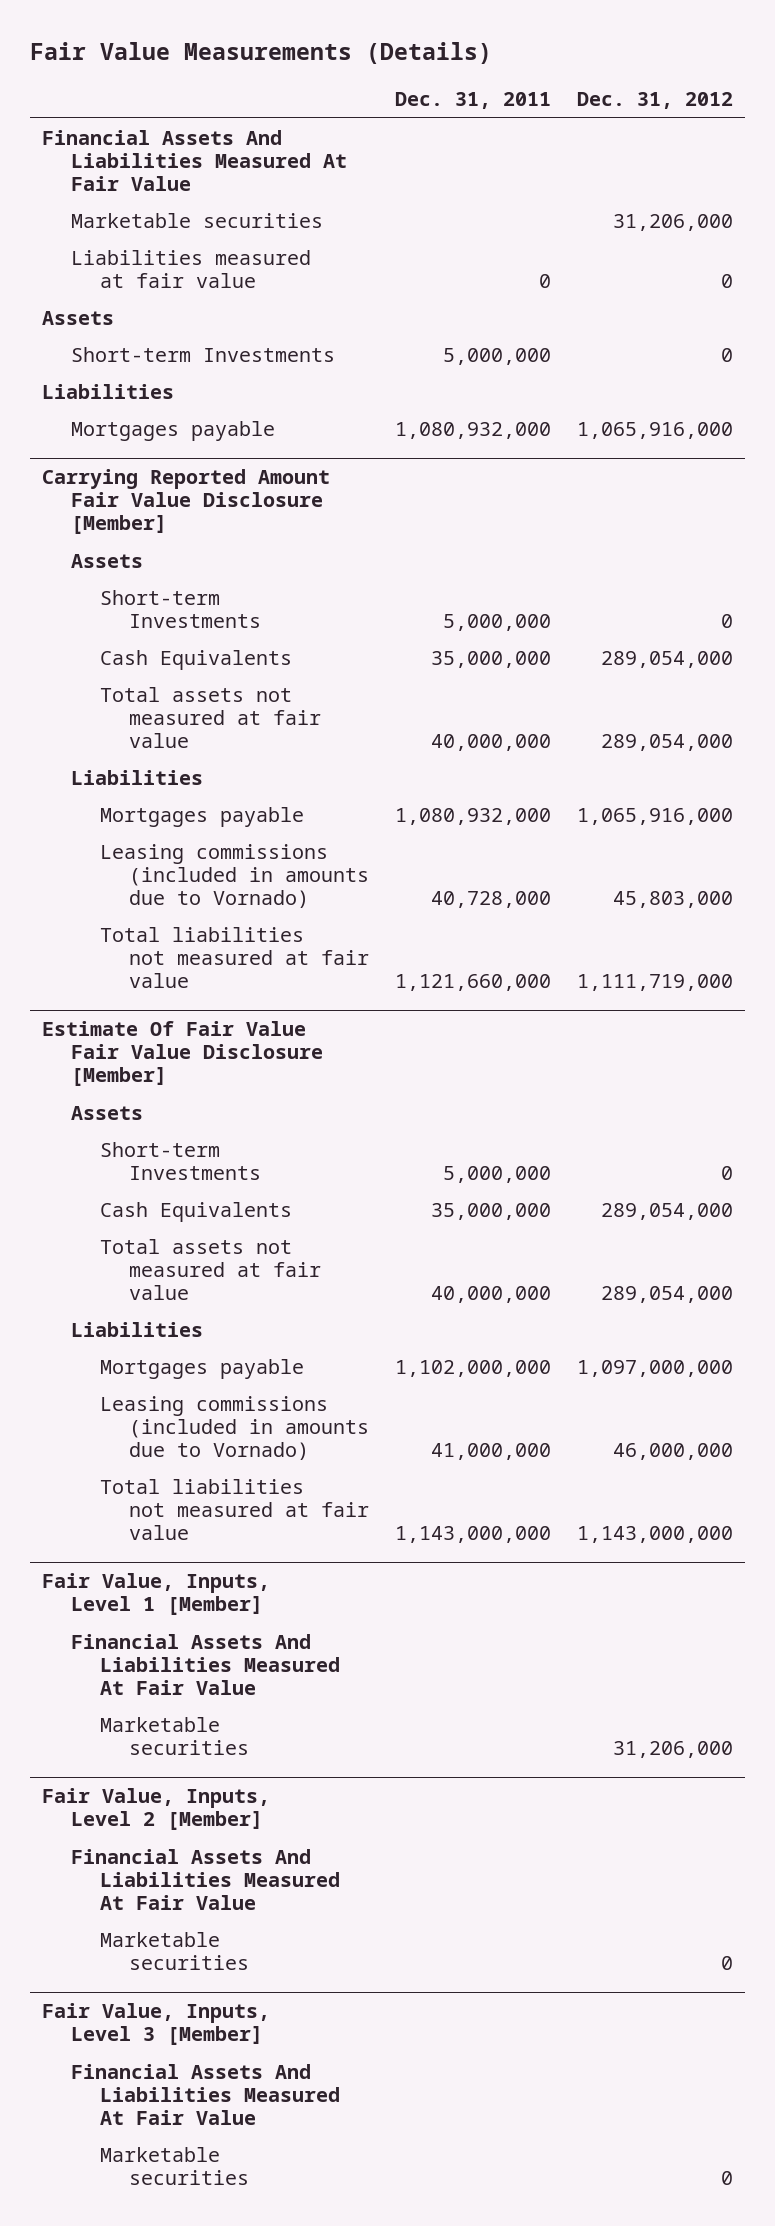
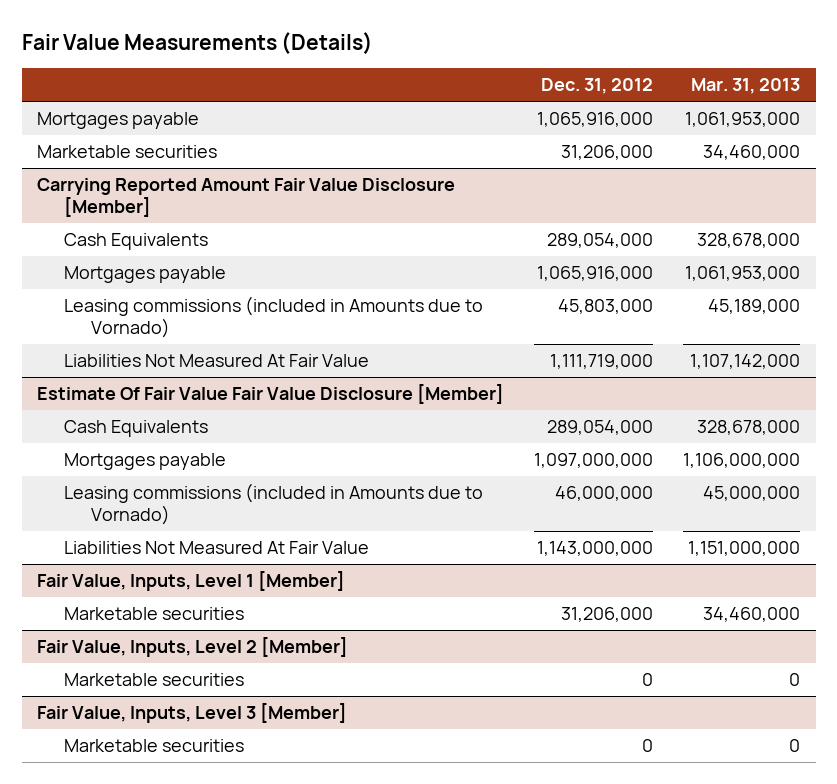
[394,92,551,110] Dec. 31, 2011 -> none
none -> [691,78,801,95] Mar. 31, 2013
[42,129,348,191] Financial Assets And Liabilities Measured At Fair Value -> none
[71,249,312,288] Liabilities measured at fair value -> none
[42,310,115,325] Assets -> none
[71,346,336,362] Short-term Investments -> none
[42,383,175,399] Liabilities -> none
[71,212,324,228] Marketable securities -> [36,145,217,159] Marketable securities
[71,553,144,568] Assets -> none
[100,589,262,628] Short-term Investments -> none
[100,686,322,748] Total assets not measured at fair value -> none
[71,769,204,785] Liabilities -> none
[100,843,370,908] Leasing commissions (included in amounts due to Vornado) -> [63,296,483,339] Leasing commissions (included in Amounts due to Vornado)
[100,926,370,988] Total liabilities not measured at fair value -> [63,354,369,368] Liabilities Not Measured At Fair Value
[71,1105,144,1120] Assets -> none
[100,1141,262,1180] Short-term Investments -> none
[100,1238,322,1300] Total assets not measured at fair value -> none
[71,1321,204,1337] Liabilities -> none
[100,1395,370,1460] Leasing commissions (included in amounts due to Vornado) -> [63,483,483,526] Leasing commissions (included in Amounts due to Vornado)
[100,1478,370,1540] Total liabilities not measured at fair value -> [63,541,369,555] Liabilities Not Measured At Fair Value
[71,1633,341,1695] Financial Assets And Liabilities Measured At Fair Value -> none
[71,1848,341,1910] Financial Assets And Liabilities Measured At Fair Value -> none
[71,2063,341,2125] Financial Assets And Liabilities Measured At Fair Value -> none

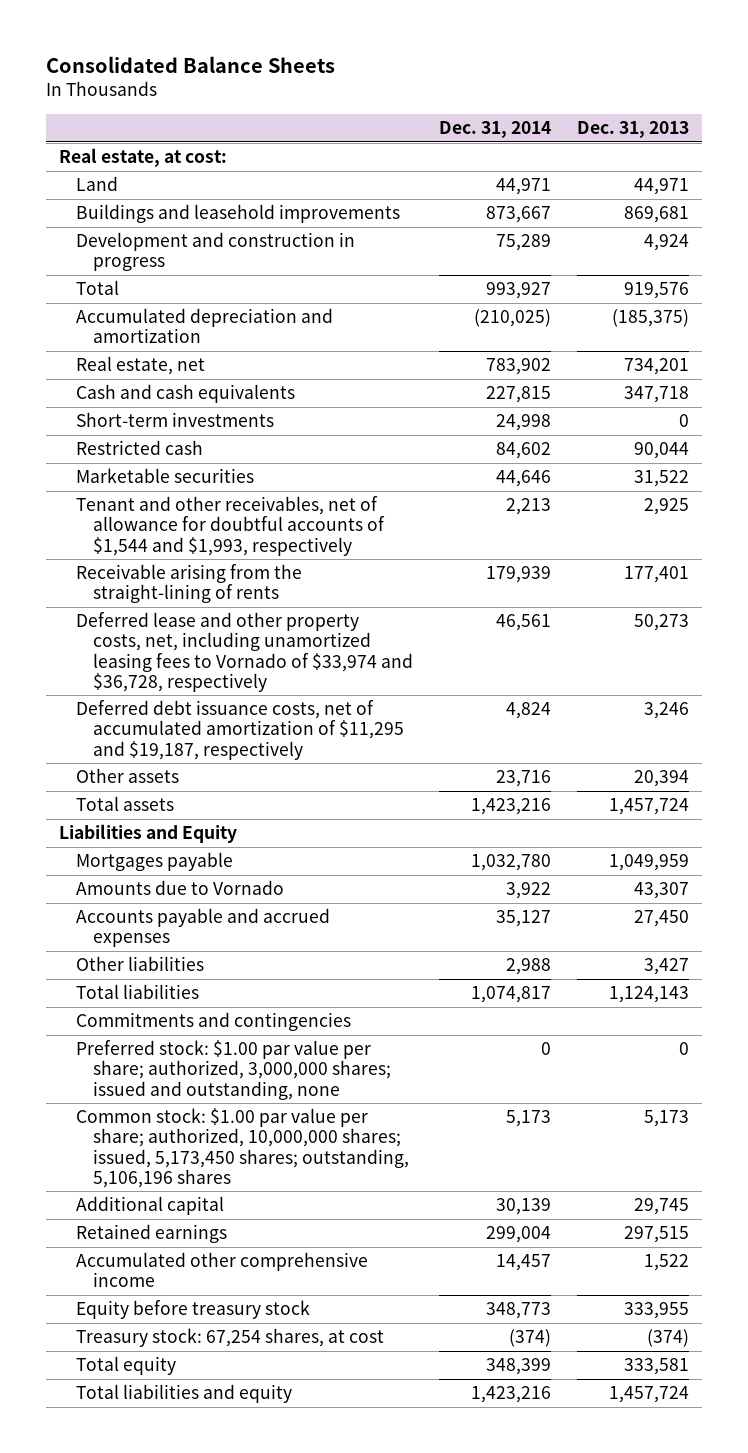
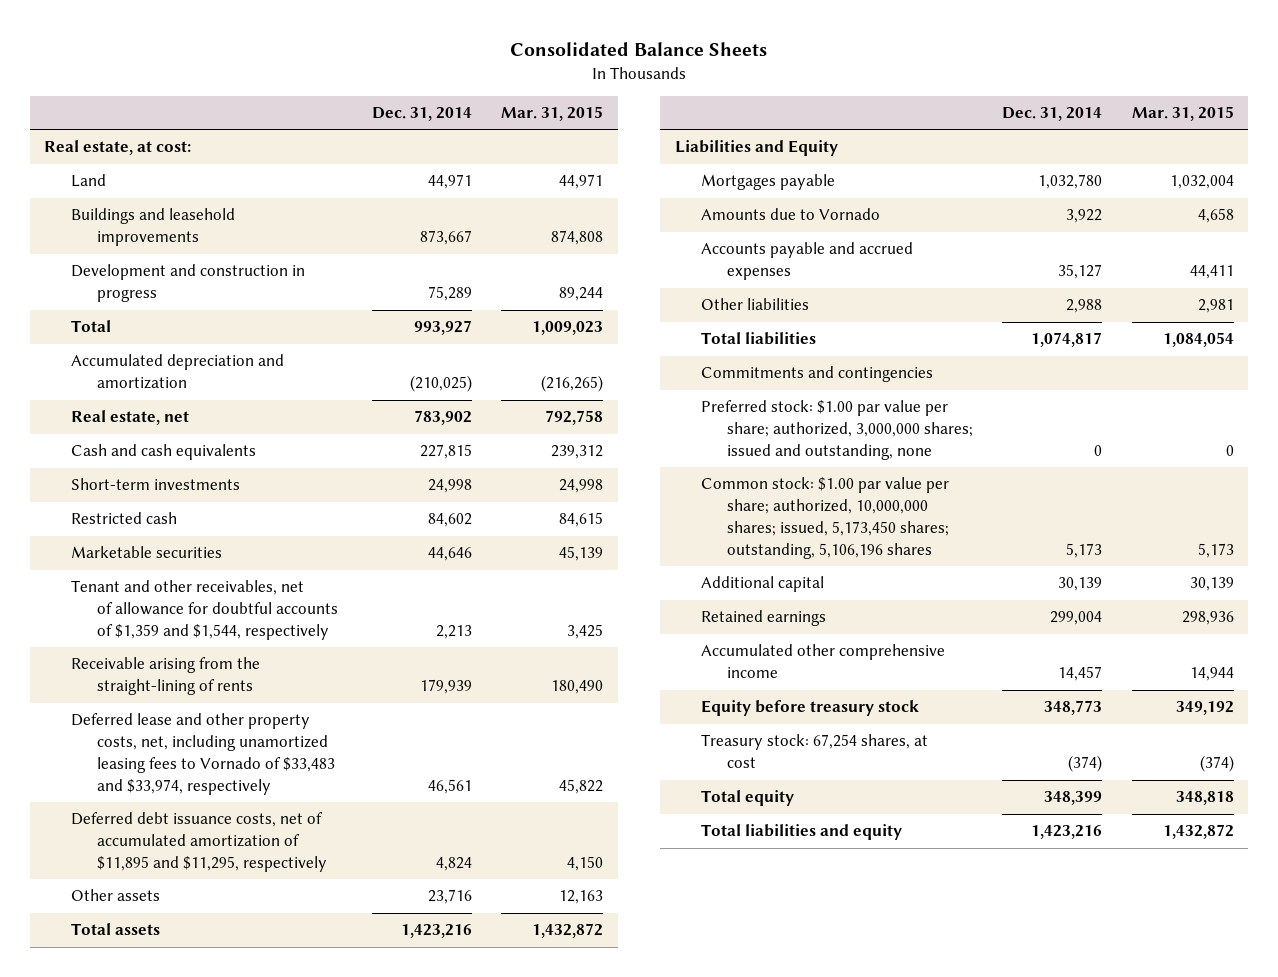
[576,120,689,138] Dec. 31, 2013 -> none
none -> [501,106,604,122] Mar. 31, 2015
[75,496,386,556] Tenant and other receivables, net of allowance for doubtful accounts of $1,544 and $1,993, respectively -> [70,580,339,640] Tenant and other receivables, net of allowance for doubtful accounts of $1,359 and $1,544, respectively
[75,612,414,692] Deferred lease and other property costs, net, including unamortized leasing fees to Vornado of $33,974 and $36,728, respectively -> [70,713,336,795] Deferred lease and other property costs, net, including unamortized leasing fees to Vornado of $33,483 and $33,974, respectively
[75,700,405,760] Deferred debt issuance costs, net of accumulated amortization of $11,295 and $19,187, respectively -> [70,812,328,872] Deferred debt issuance costs, net of accumulated amortization of $11,895 and $11,295, respectively

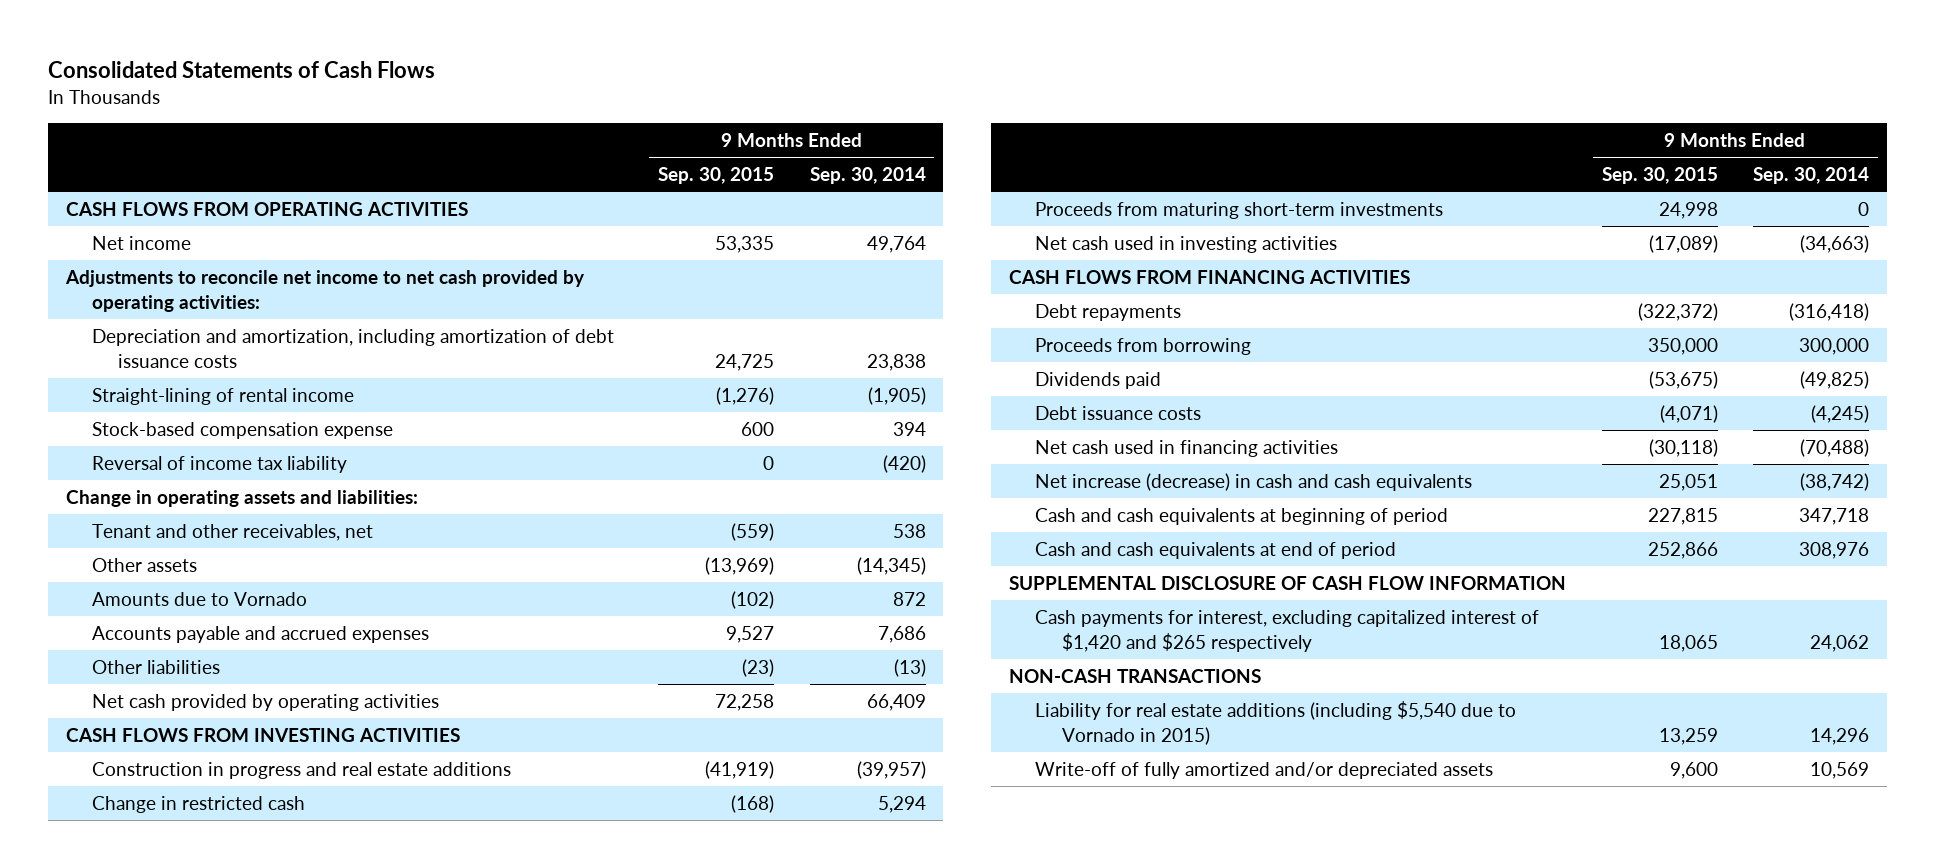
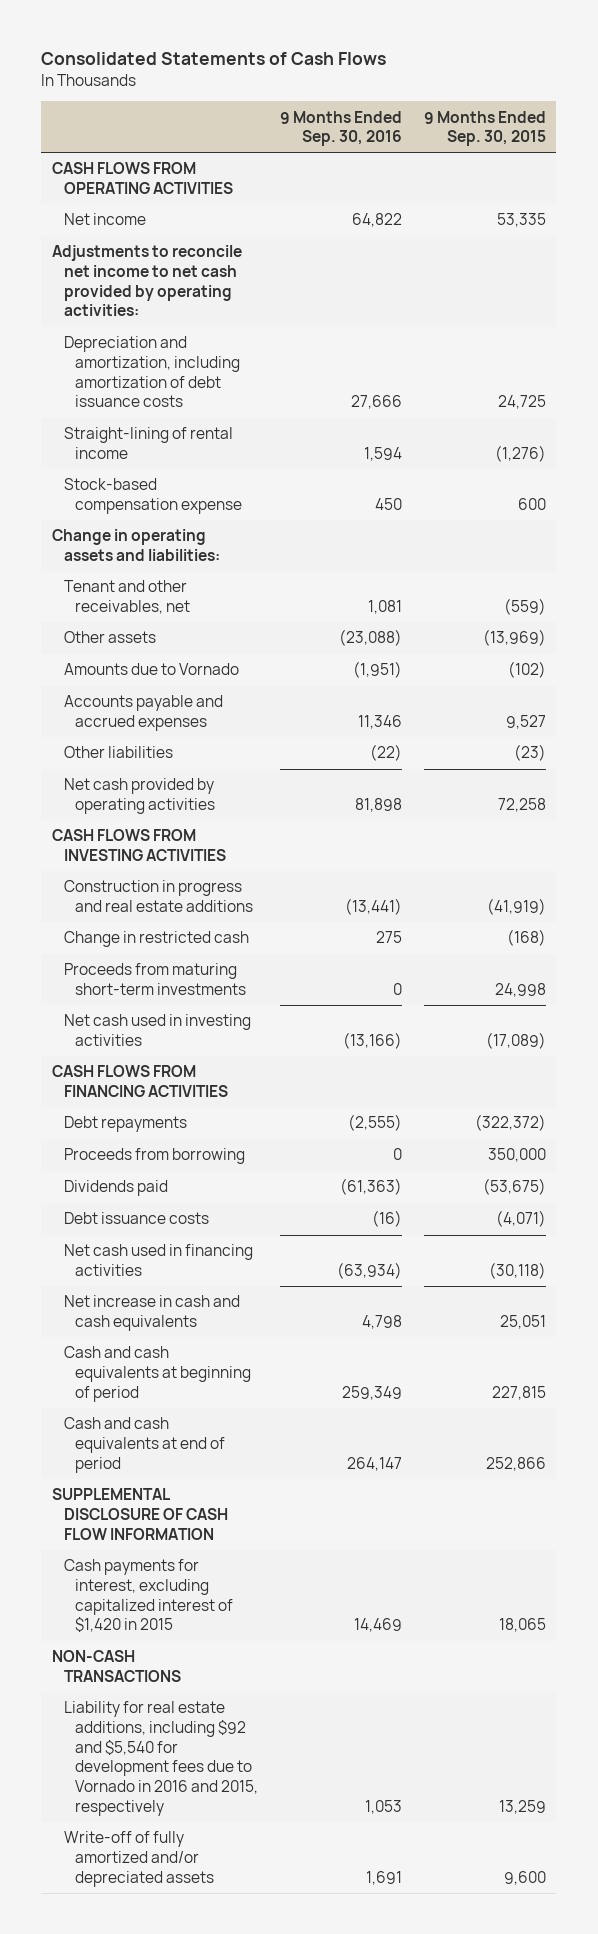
[809,167,926,185] Sep. 30, 2014 -> none
none -> [279,110,402,147] 9 Months Ended Sep. 30, 2016
[91,456,347,474] Reversal of income tax liability -> none
[1035,473,1473,492] Net increase (decrease) in cash and cash equivalents -> [63,1295,240,1332] Net increase in cash and cash equivalents
[1035,610,1540,652] Cash payments for interest, excluding capitalized interest of $1,420 and $265 respectively -> [63,1559,234,1633] Cash payments for interest, excluding capitalized interest of $1,420 in 2015
[1035,701,1517,745] Liability for real estate additions (including $5,540 due to Vornado in 2015) -> [63,1701,259,1816] Liability for real estate additions, including $92 and $5,540 for development fees due to Vornado in 2016 and 2015, respectively

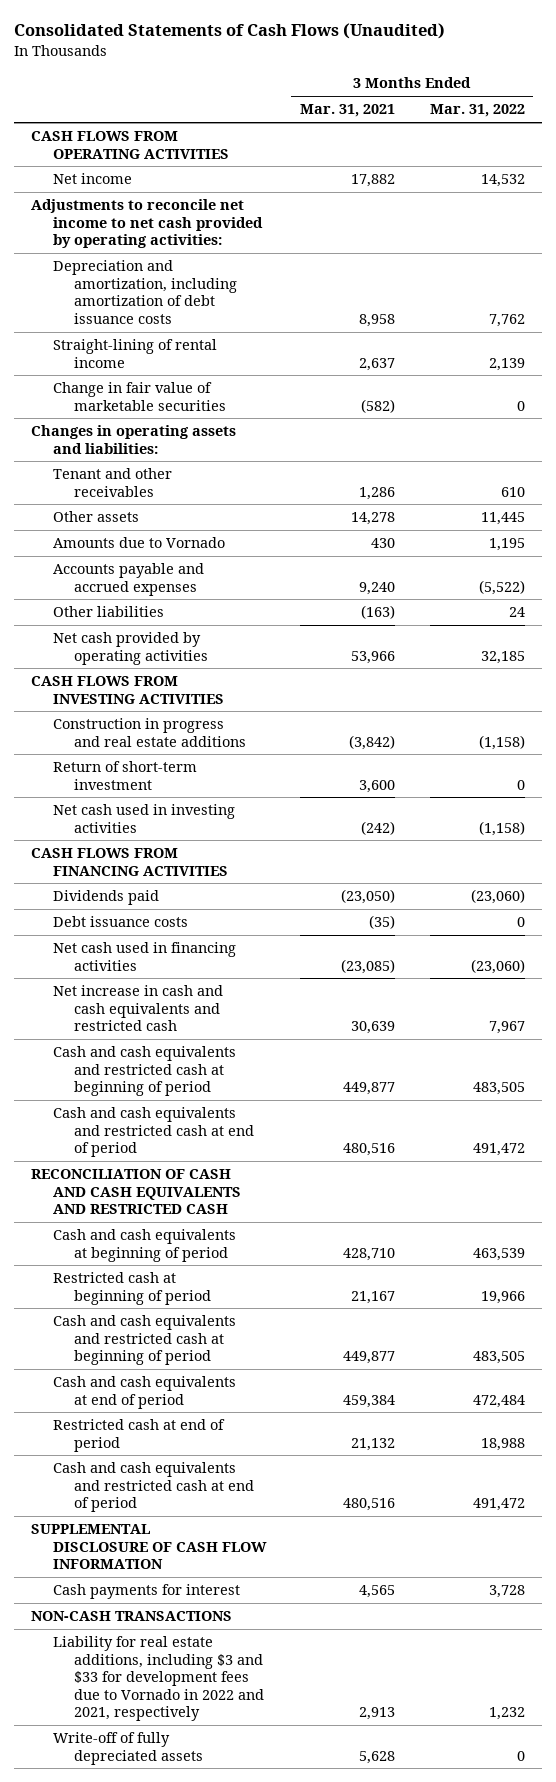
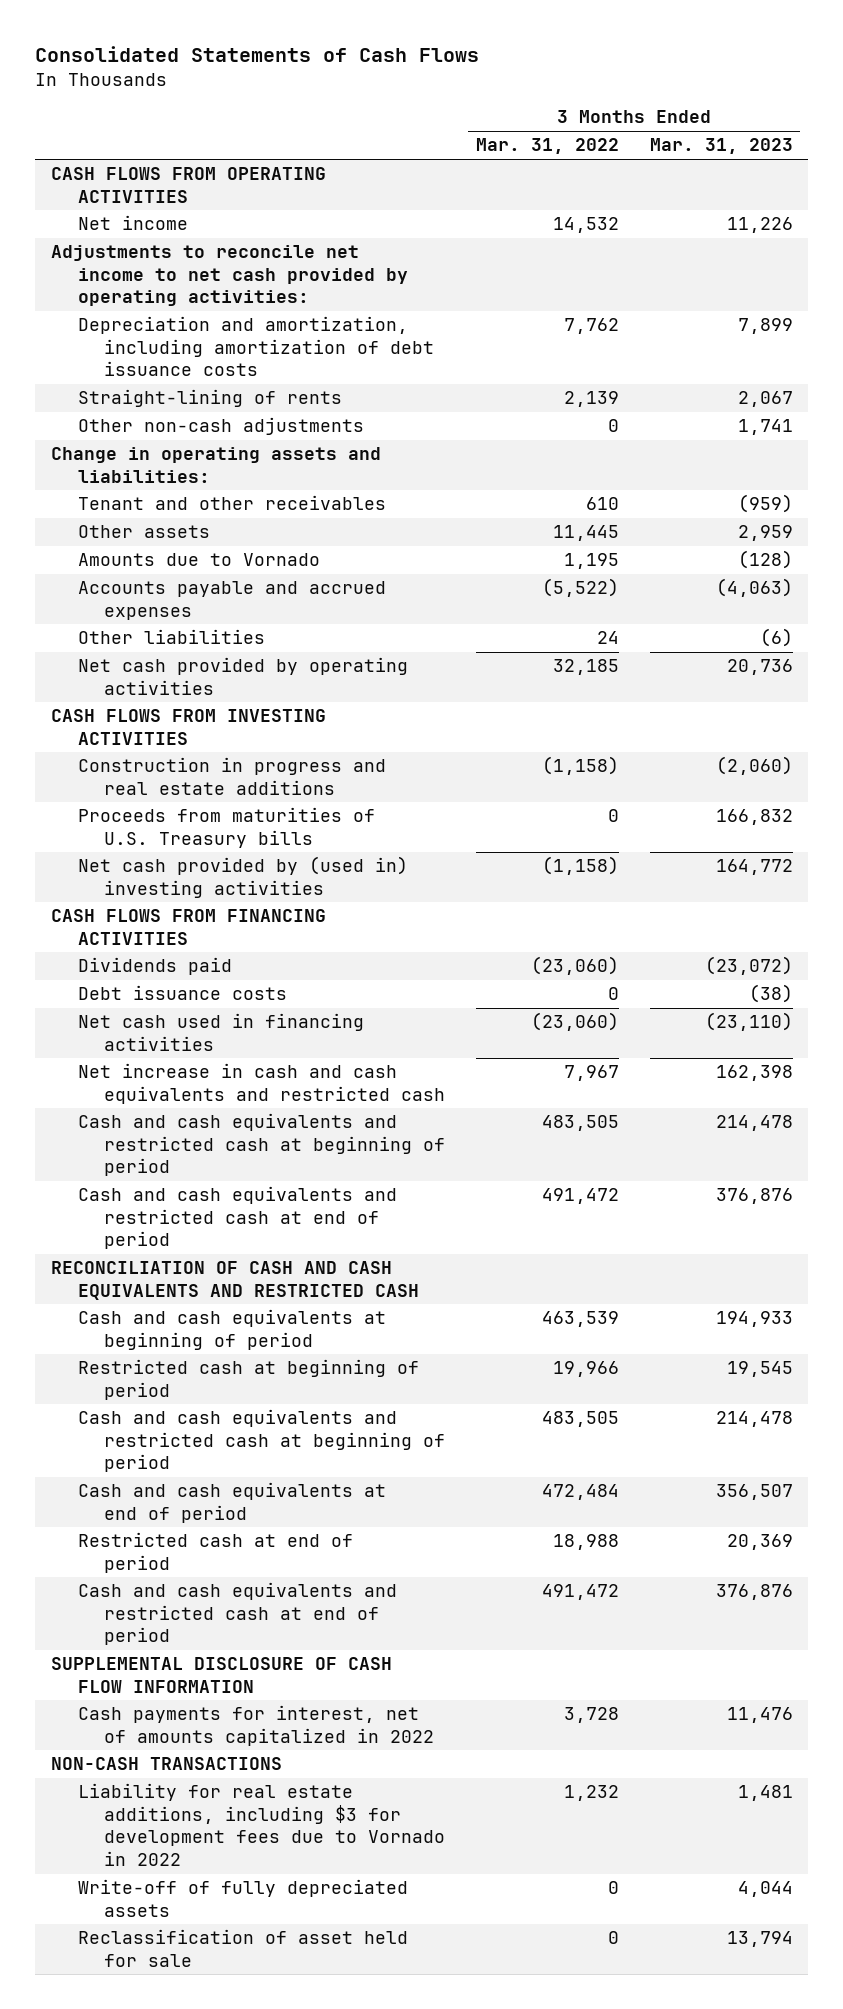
[14,23,446,40] Consolidated Statements of Cash Flows (Unaudited) -> [35,46,480,63] Consolidated Statements of Cash Flows
[300,104,396,118] Mar. 31, 2021 -> none
none -> [649,138,793,155] Mar. 31, 2023
[52,382,226,411] Change in fair value of marketable securities -> none
[52,339,217,368] Straight-lining of rental income -> [77,389,342,408] Straight-lining of rents
none -> [77,417,364,436] Other non-cash adjustments
[31,425,237,454] Changes in operating assets and liabilities: -> [50,447,381,483] Change in operating assets and liabilities:
[52,761,197,790] Return of short-term investment -> none
none -> [77,807,375,848] Proceeds from maturities of U.S. Treasury bills
[52,804,235,833] Net cash used in investing activities -> [77,856,408,898] Net cash provided by (used in) investing activities
[52,1584,240,1600] Cash payments for interest -> [77,1705,435,1746] Cash payments for interest, net of amounts capitalized in 2022
[52,1636,264,1722] Liability for real estate additions, including $3 and $33 for development fees due to Vornado in 2022 and 2021, respectively -> [77,1783,446,1866] Liability for real estate additions, including $3 for development fees due to Vornado in 2022
none -> [77,1929,408,1967] Reclassification of asset held for sale

